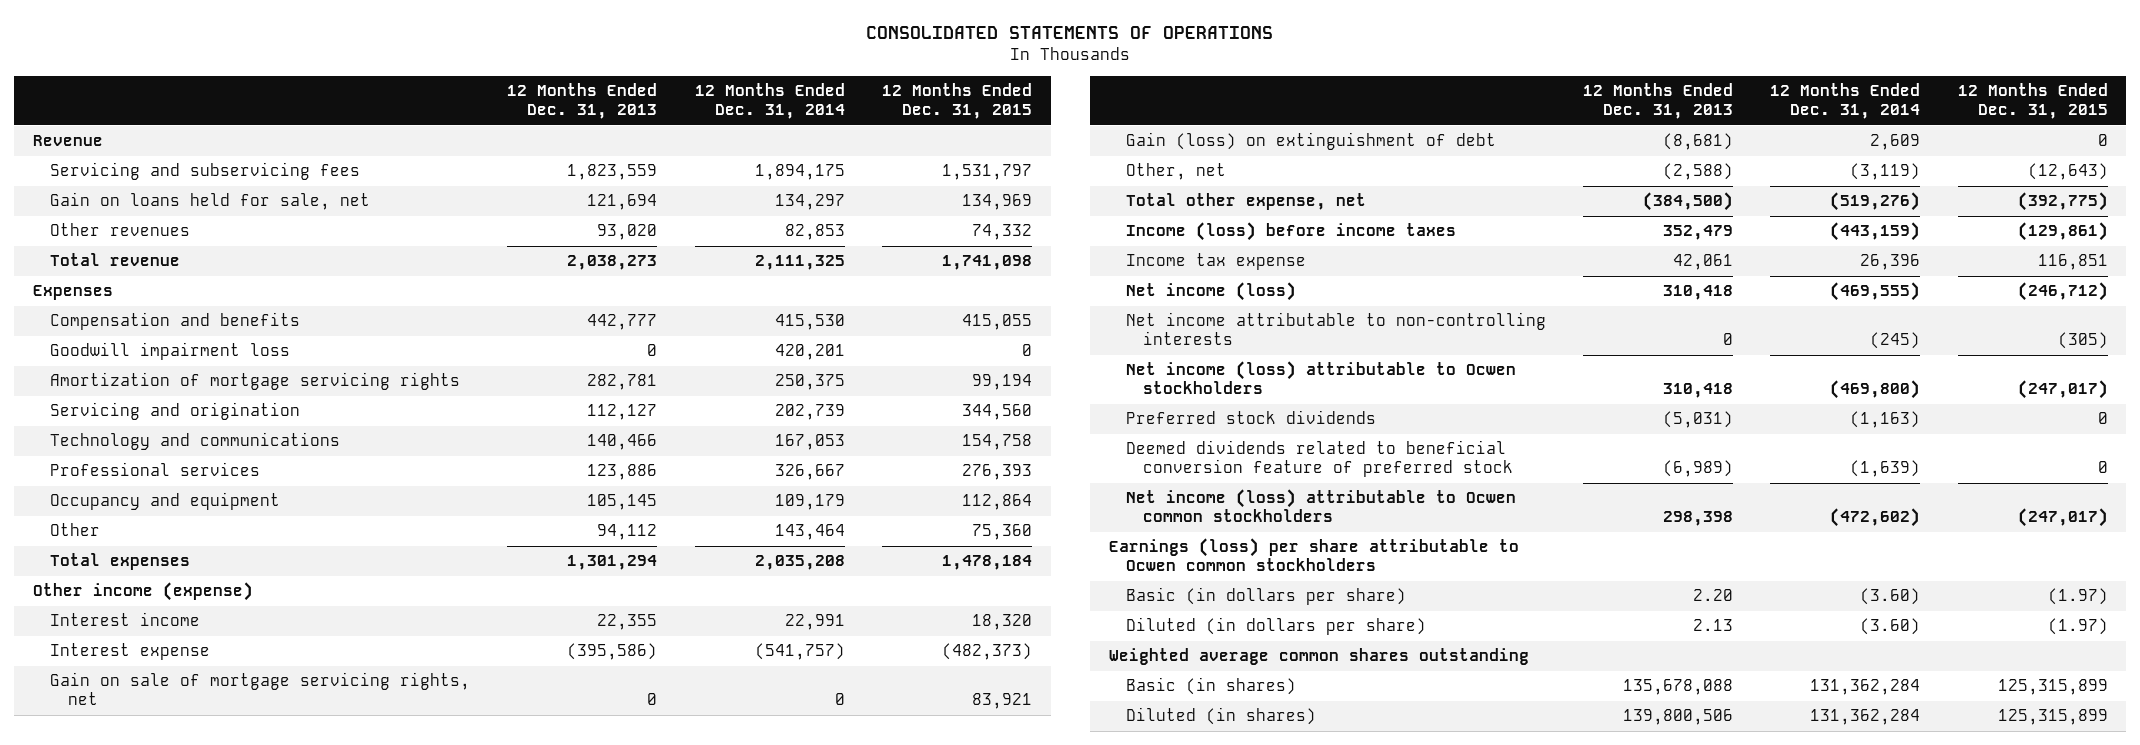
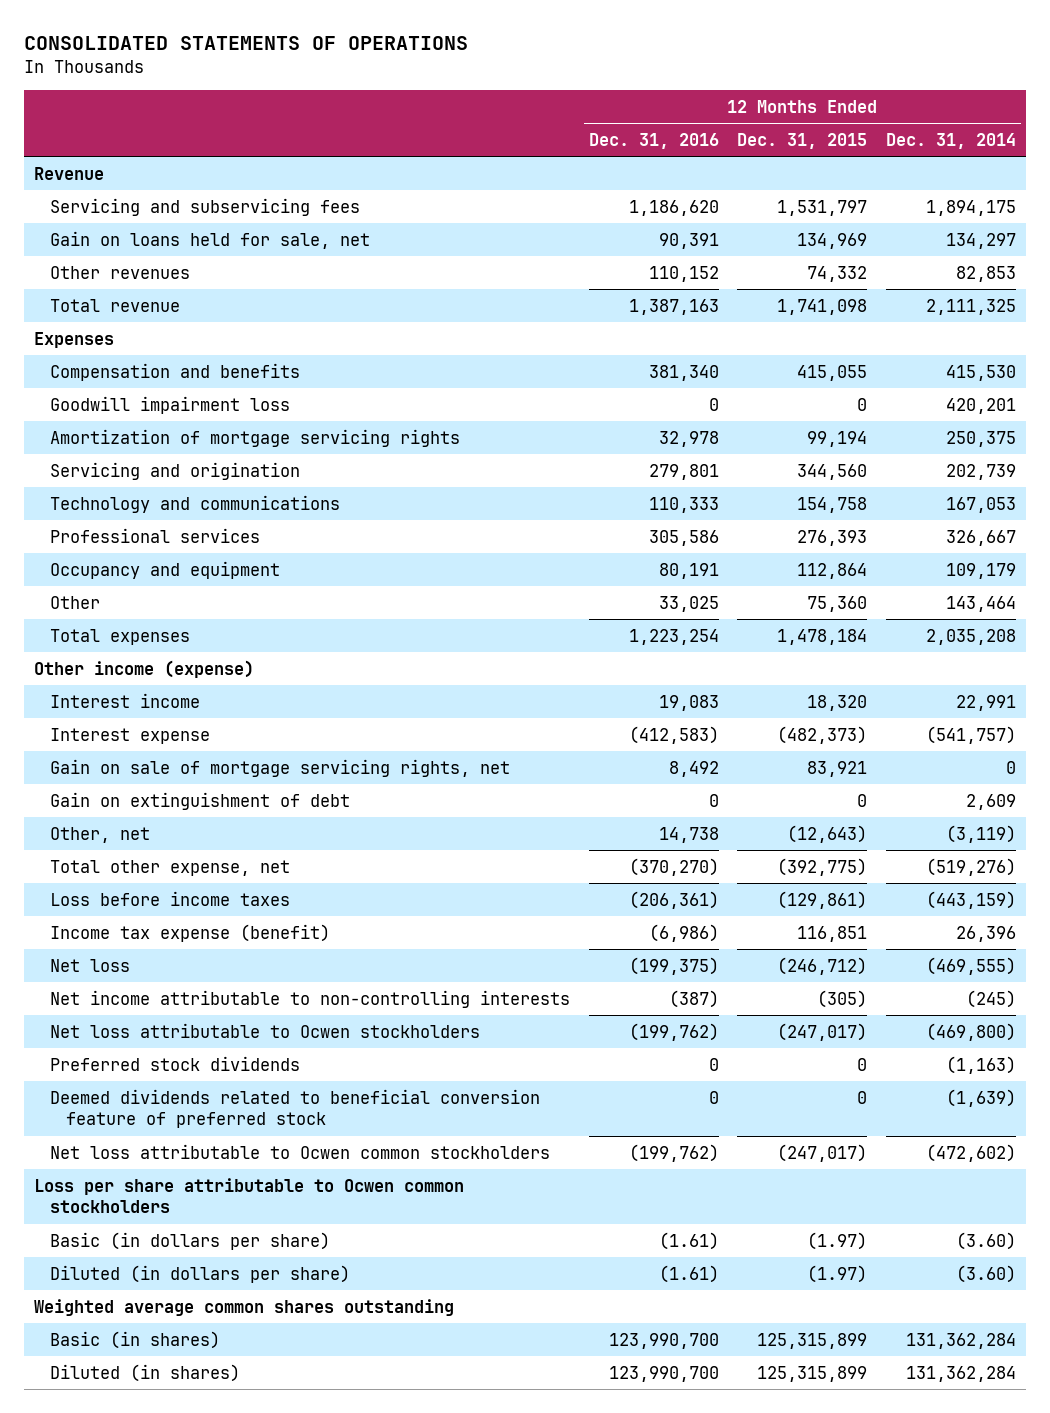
[507,83,658,120] 12 Months Ended Dec. 31, 2013 -> none
none -> [588,132,719,149] Dec. 31, 2016
[1126,132,1497,151] Gain (loss) on extinguishment of debt -> [49,791,350,810] Gain on extinguishment of debt
[1126,222,1457,242] Income (loss) before income taxes -> [49,890,290,906] Loss before income taxes
[1126,253,1307,271] Income tax expense -> [49,923,330,942] Income tax expense (benefit)
[1126,282,1297,302] Net income (loss) -> [49,958,130,972] Net loss
[1126,361,1517,395] Net income (loss) attributable to Ocwen stockholders -> [49,1022,480,1038] Net loss attributable to Ocwen stockholders
[1126,489,1517,523] Net income (loss) attributable to Ocwen common stockholders -> [49,1143,550,1159] Net loss attributable to Ocwen common stockholders
[1108,538,1519,572] Earnings (loss) per share attributable to Ocwen common stockholders -> [33,1177,464,1214] Loss per share attributable to Ocwen common stockholders

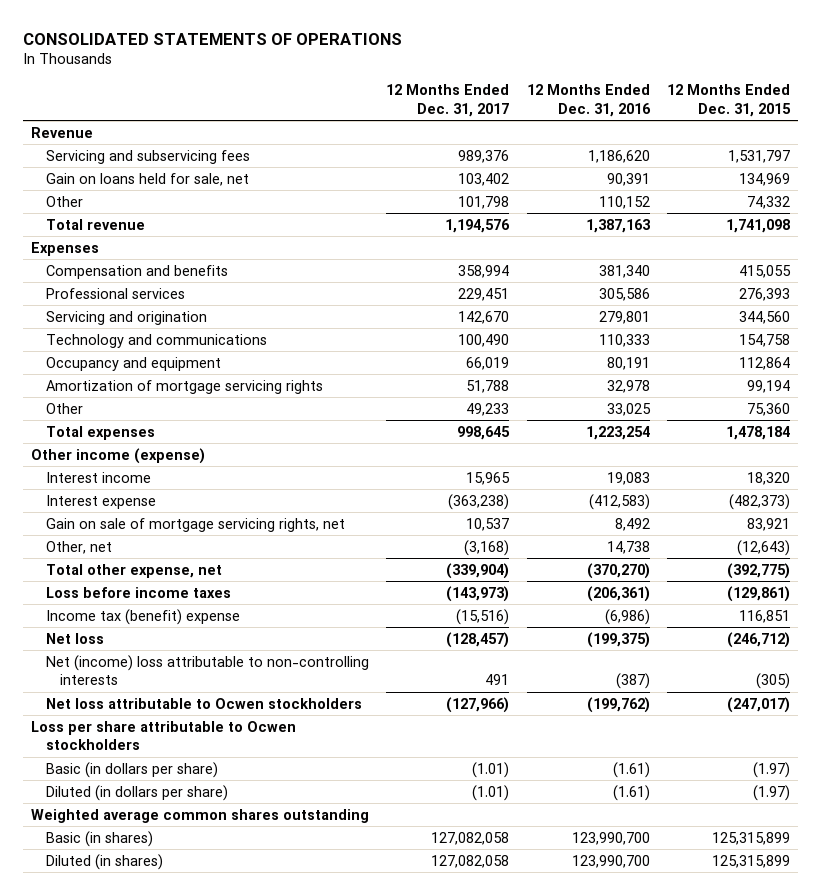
[886,132,1017,149] Dec. 31, 2014 -> none
none -> [386,84,510,117] 12 Months Ended Dec. 31, 2017
[49,265,190,279] Other revenues -> [45,195,83,207] Other
[49,395,290,414] Goodwill impairment loss -> none
[49,527,260,543] Professional services -> [45,287,185,299] Professional services
[49,428,460,447] Amortization of mortgage servicing rights -> [45,379,323,394] Amortization of mortgage servicing rights
[49,791,350,810] Gain on extinguishment of debt -> none
[49,923,330,942] Income tax expense (benefit) -> [45,608,240,625] Income tax (benefit) expense
[49,989,570,1008] Net income attributable to non-controlling interests -> [45,654,369,686] Net (income) loss attributable to non-controlling interests
[49,1055,300,1071] Preferred stock dividends -> none
[49,1088,540,1129] Deemed dividends related to beneficial conversion feature of preferred stock -> none
[49,1143,550,1159] Net loss attributable to Ocwen common stockholders -> none
[33,1177,464,1214] Loss per share attributable to Ocwen common stockholders -> [31,720,297,751] Loss per share attributable to Ocwen stockholders

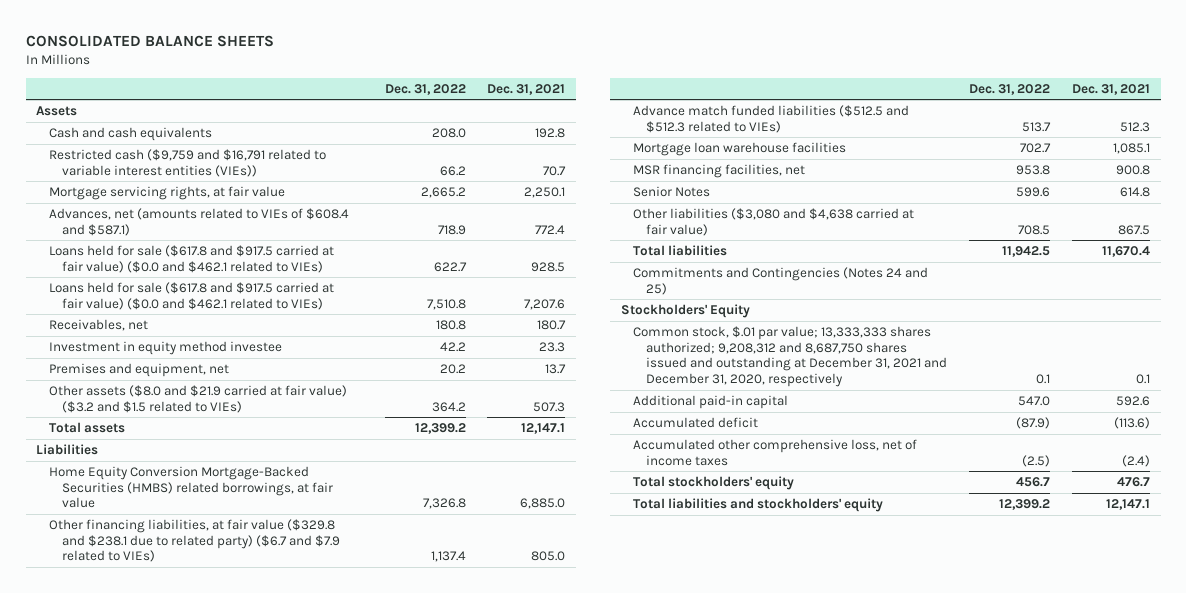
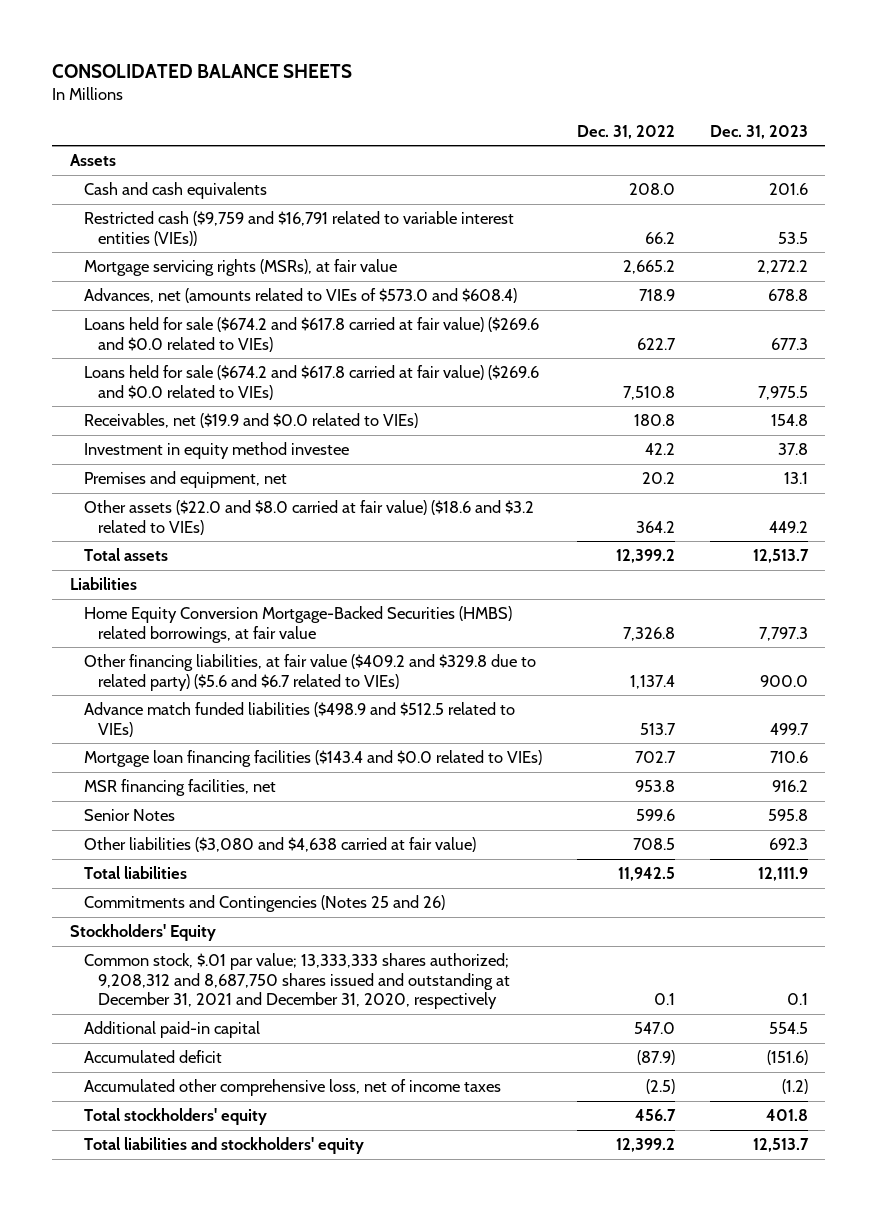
[487,83,566,95] Dec. 31, 2021 -> none
none -> [710,124,809,139] Dec. 31, 2023
[49,186,286,201] Mortgage servicing rights, at fair value -> [84,259,398,277] Mortgage servicing rights (MSRs), at fair value
[49,208,350,236] Advances, net (amounts related to VIEs of $608.4 and $587.1) -> [84,288,518,304] Advances, net (amounts related to VIEs of $573.0 and $608.4)
[49,245,335,273] Loans held for sale ($617.8 and $917.5 carried at fair value) ($0.0 and $462.1 related to VIEs) -> [84,317,540,352] Loans held for sale ($674.2 and $617.8 carried at fair value) ($269.6 and $0.0 related to VIEs)
[49,282,335,310] Loans held for sale ($617.8 and $917.5 carried at fair value) ($0.0 and $462.1 related to VIEs) -> [84,365,540,400] Loans held for sale ($674.2 and $617.8 carried at fair value) ($269.6 and $0.0 related to VIEs)
[49,319,149,332] Receivables, net -> [84,413,419,429] Receivables, net ($19.9 and $0.0 related to VIEs)
[49,385,348,413] Other assets ($8.0 and $21.9 carried at fair value) ($3.2 and $1.5 related to VIEs) -> [84,500,535,535] Other assets ($22.0 and $8.0 carried at fair value) ($18.6 and $3.2 related to VIEs)
[49,519,340,563] Other financing liabilities, at fair value ($329.8 and $238.1 due to related party) ($6.7 and $7.9 related to VIEs) -> [84,654,537,691] Other financing liabilities, at fair value ($409.2 and $329.8 due to related party) ($5.6 and $6.7 related to VIEs)
[633,105,910,133] Advance match funded liabilities ($512.5 and $512.3 related to VIEs) -> [84,702,516,737] Advance match funded liabilities ($498.9 and $512.5 related to VIEs)
[633,142,847,157] Mortgage loan warehouse facilities -> [84,750,543,768] Mortgage loan financing facilities ($143.4 and $0.0 related to VIEs)
[633,267,929,295] Commitments and Contingencies (Notes 24 and 25) -> [84,895,446,913] Commitments and Contingencies (Notes 25 and 26)

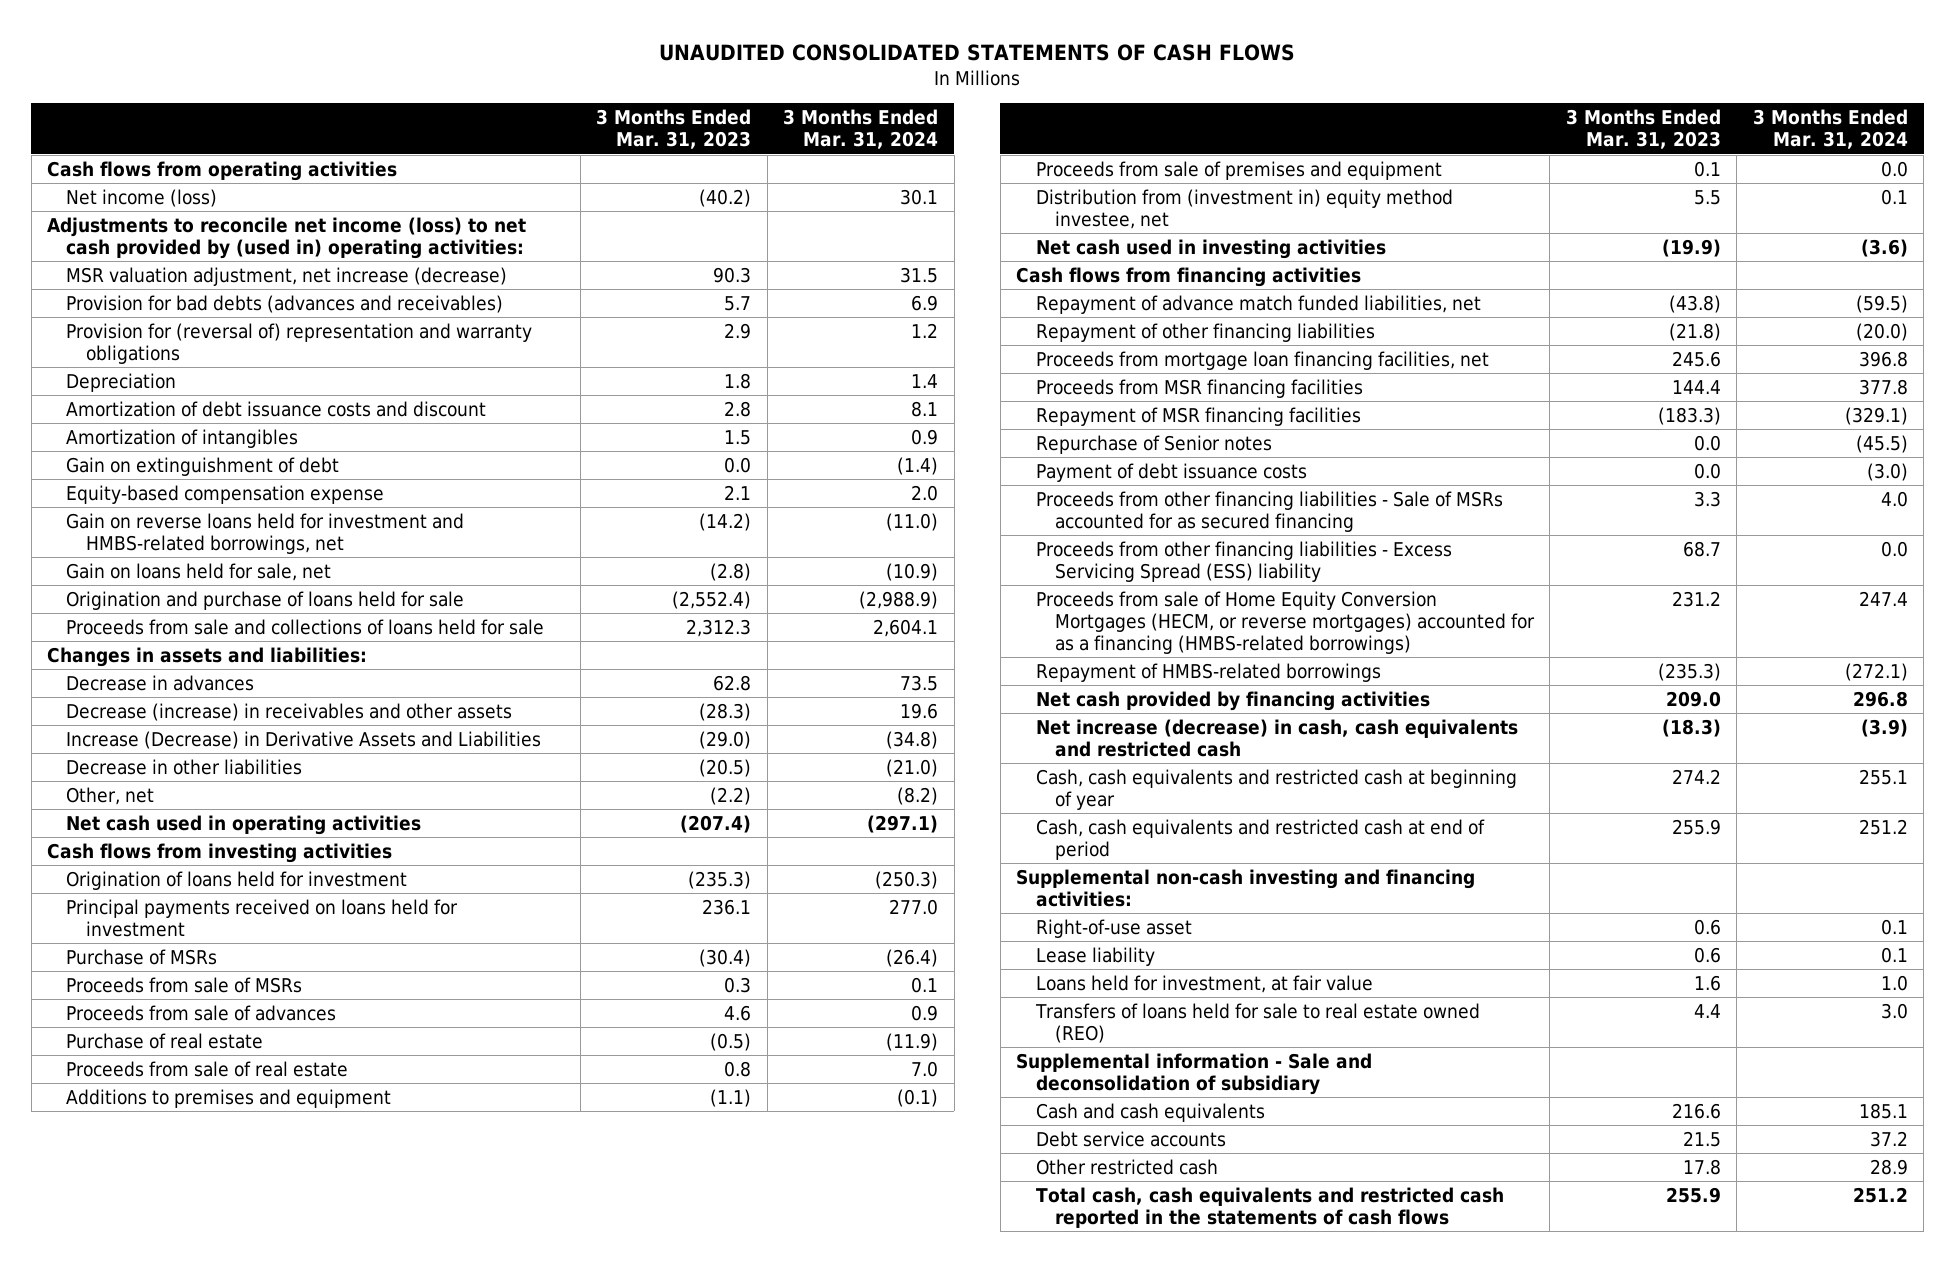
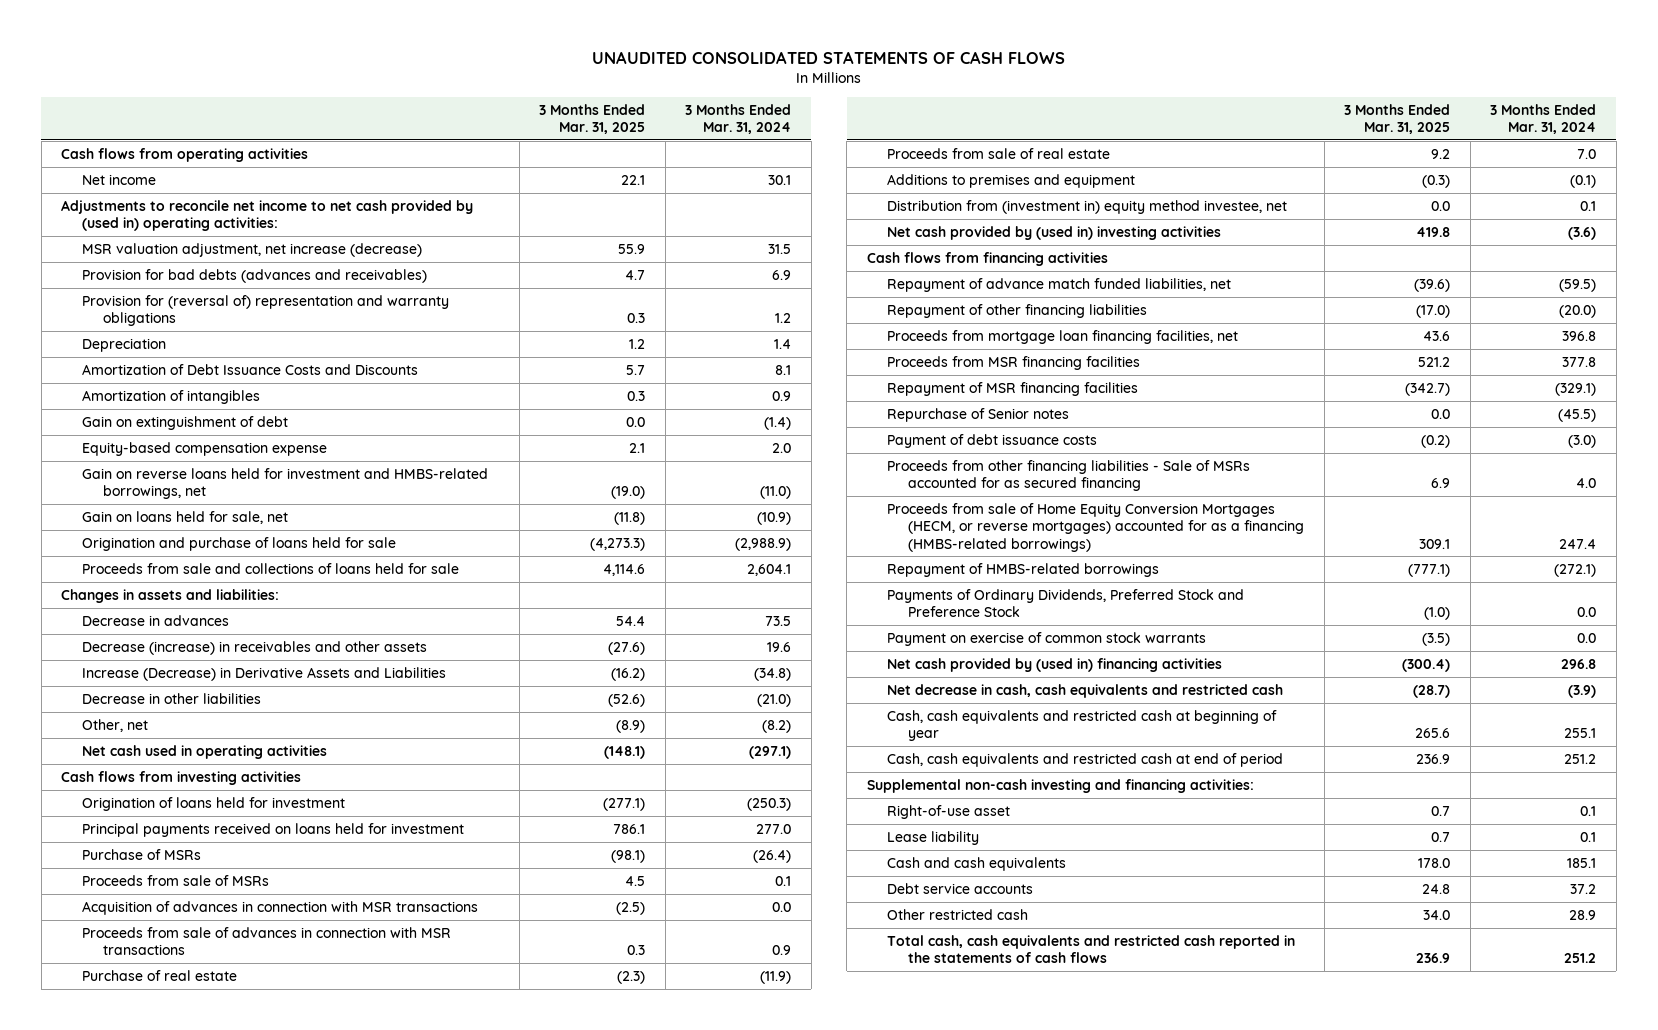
[596,109,752,150] 3 Months Ended Mar. 31, 2023 -> none
none -> [539,103,646,135] 3 Months Ended Mar. 31, 2025
[66,188,218,207] Net income (loss) -> [82,173,157,185] Net income
[47,216,527,259] Adjustments to reconcile net income (loss) to net cash provided by (used in) operating activities: -> [61,199,474,232] Adjustments to reconcile net income to net cash provided by (used in) operating activities:
[66,400,487,417] Amortization of debt issuance costs and discount -> [82,363,419,375] Amortization of Debt Issuance Costs and Discounts
none -> [82,900,479,915] Acquisition of advances in connection with MSR transactions
[66,1004,337,1021] Proceeds from sale of advances -> [82,926,452,956] Proceeds from sale of advances in connection with MSR transactions
[1035,160,1442,180] Proceeds from sale of premises and equipment -> none
[1035,238,1386,259] Net cash used in investing activities -> [887,225,1222,240] Net cash provided by (used in) investing activities
[1035,540,1452,582] Proceeds from other financing liabilities - Excess Servicing Spread (ESS) liability -> none
none -> [887,588,1245,618] Payments of Ordinary Dividends, Preferred Stock and Preference Stock
none -> [887,631,1207,646] Payment on exercise of common stock warrants
[1035,690,1430,711] Net cash provided by financing activities -> [887,657,1223,672] Net cash provided by (used in) financing activities
[1035,718,1518,757] Net increase (decrease) in cash, cash equivalents and restricted cash -> [887,683,1284,698] Net decrease in cash, cash equivalents and restricted cash
[1035,974,1373,993] Loans held for investment, at fair value -> none
[1034,1002,1480,1043] Transfers of loans held for sale to real estate owned (REO) -> none
[1016,1052,1373,1095] Supplemental information - Sale and deconsolidation of subsidiary -> none

